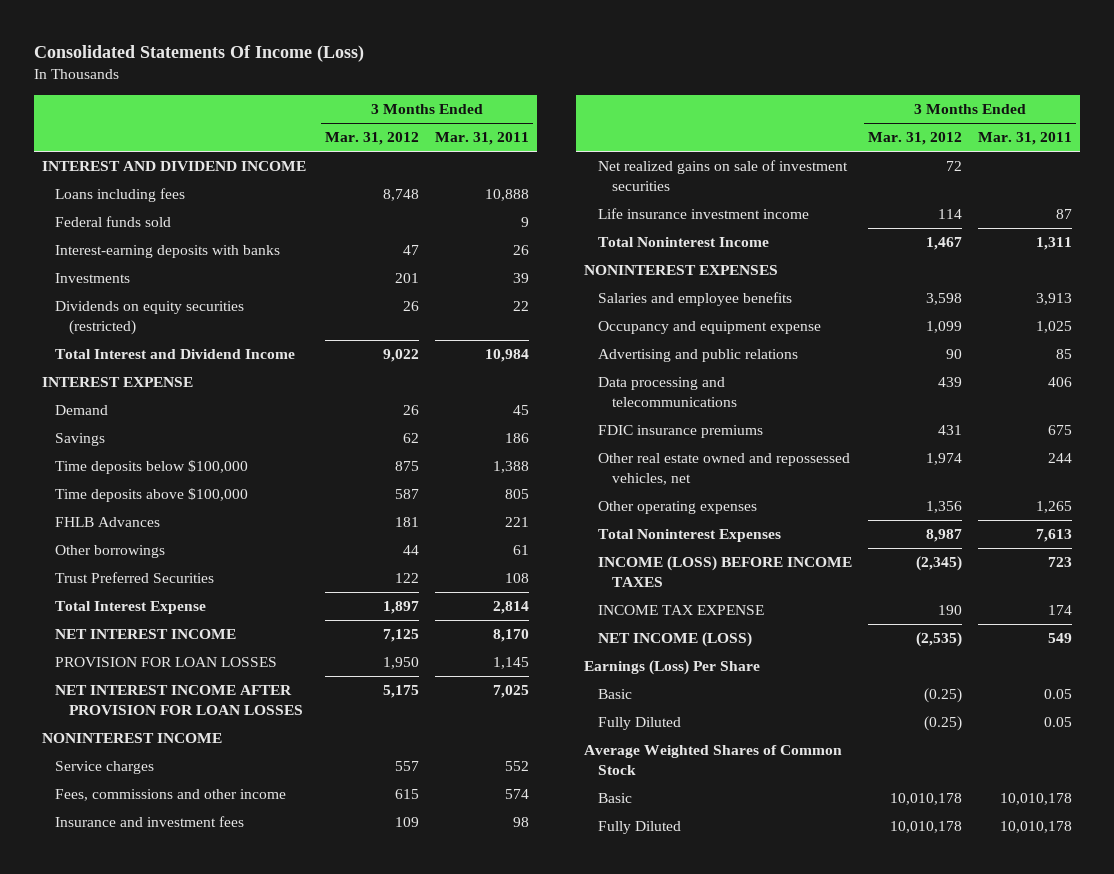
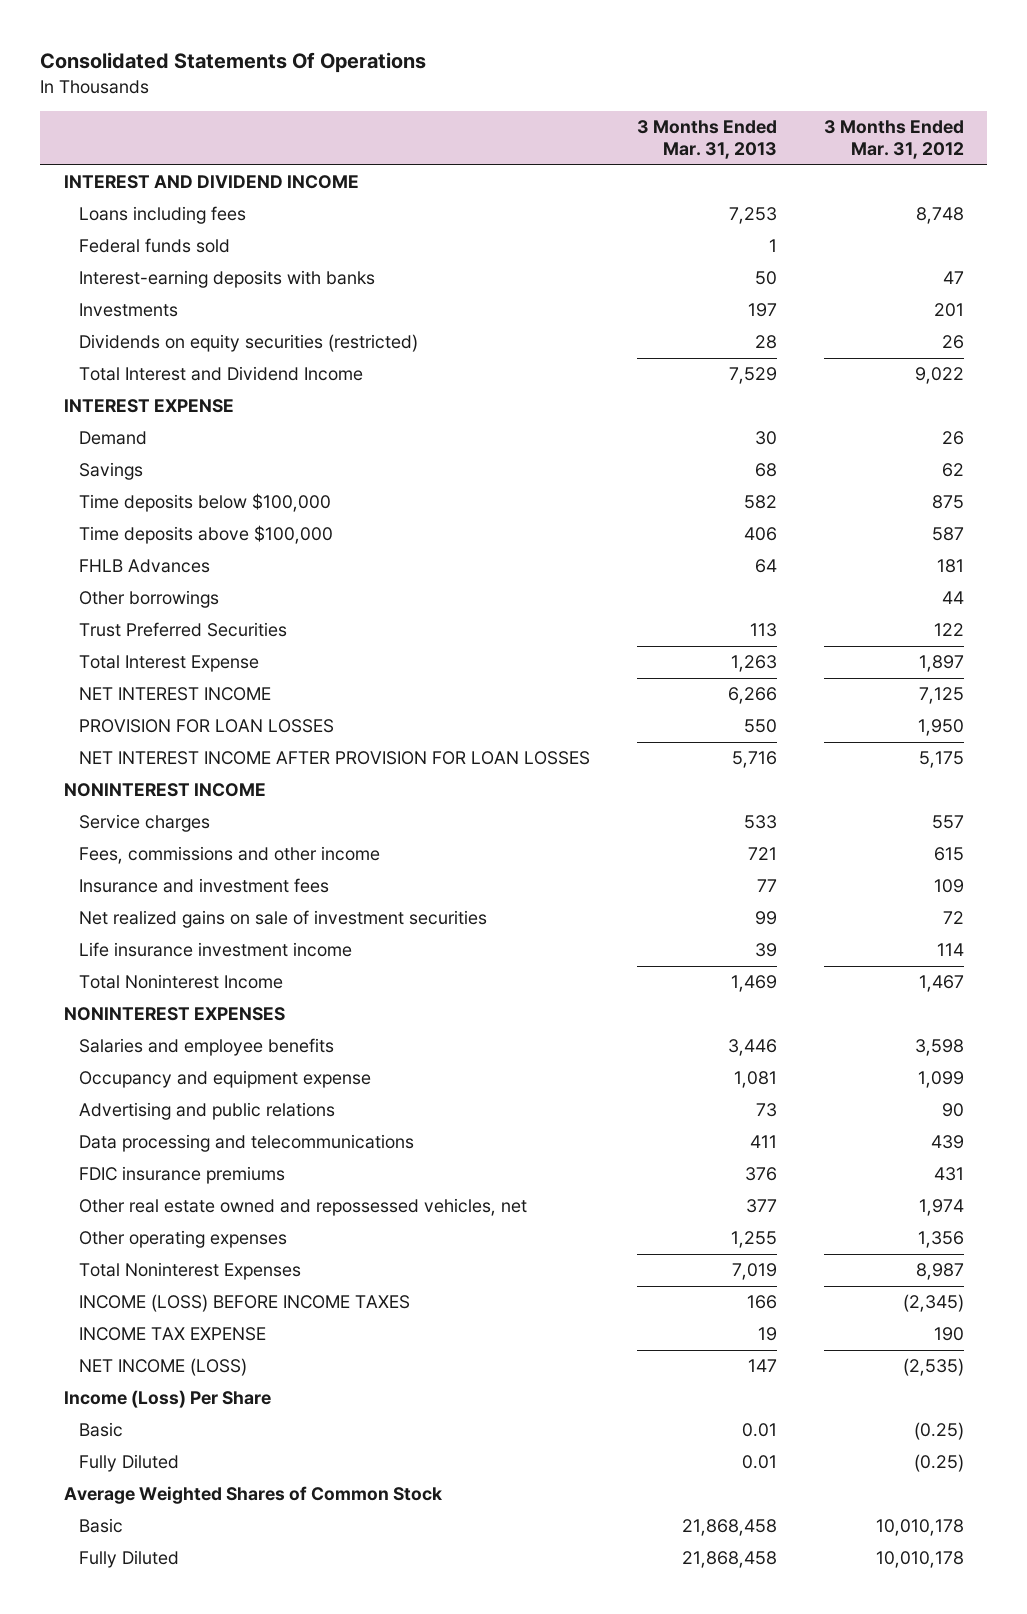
[33,44,364,62] Consolidated Statements Of Income (Loss) -> [40,52,427,74] Consolidated Statements Of Operations
[435,132,530,146] Mar. 31, 2011 -> none
none -> [637,120,778,160] 3 Months Ended Mar. 31, 2013
[584,660,761,676] Earnings (Loss) Per Share -> [63,1390,271,1409] Income (Loss) Per Share

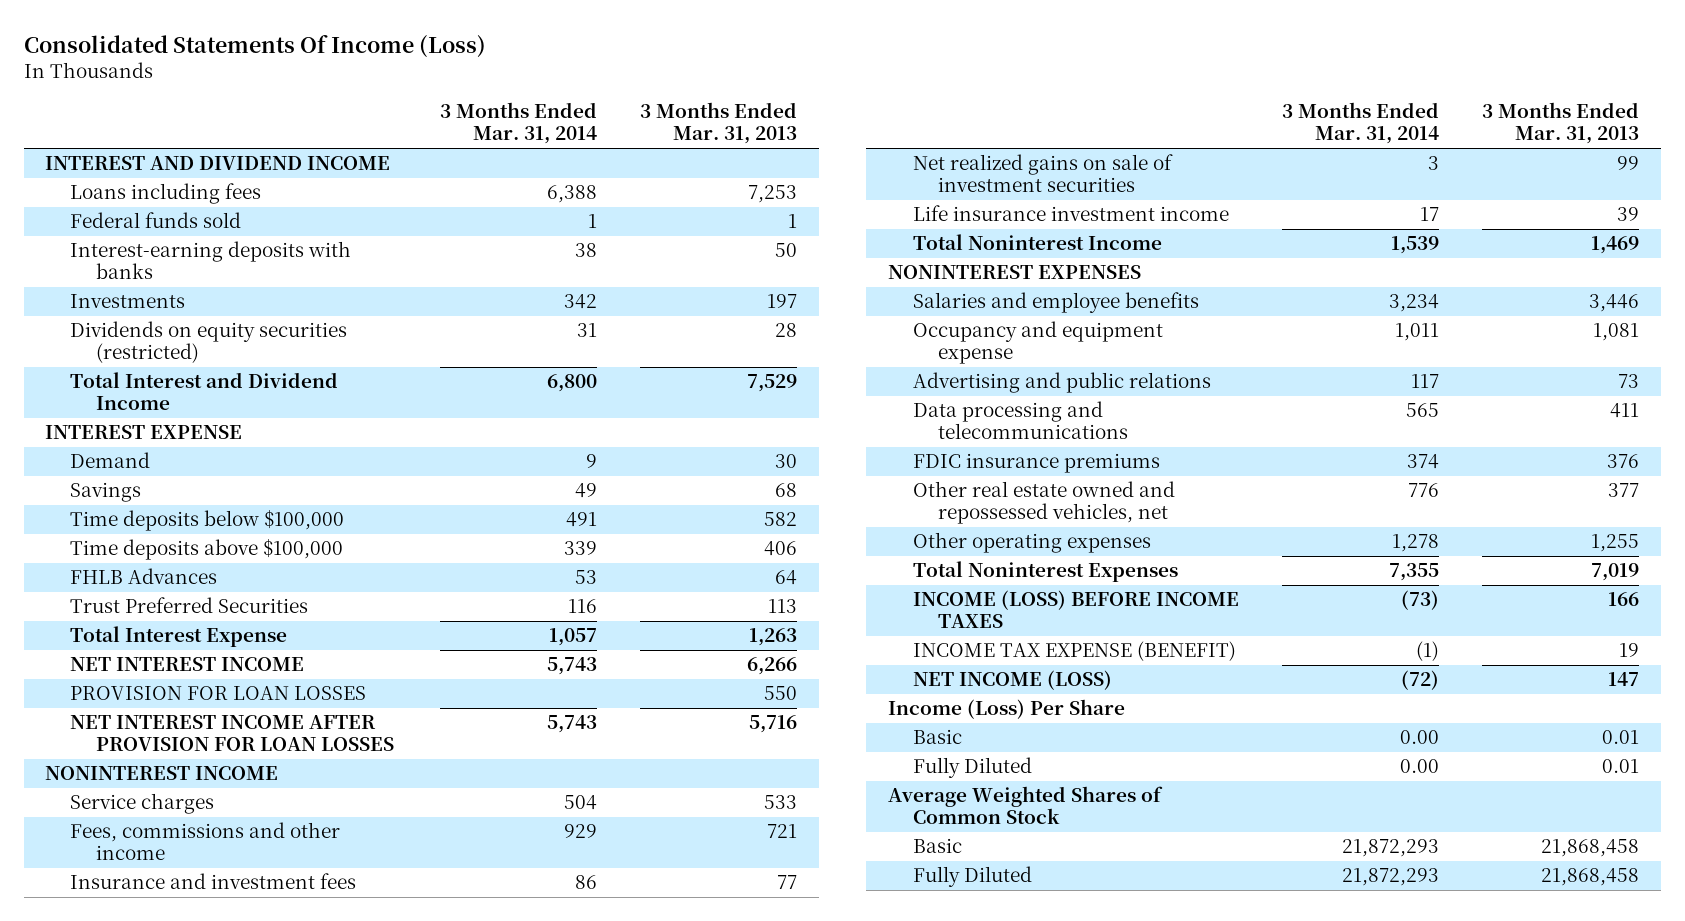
[40,52,427,74] Consolidated Statements Of Operations -> [23,34,486,58] Consolidated Statements Of Income (Loss)
[823,120,964,160] 3 Months Ended Mar. 31, 2012 -> none
none -> [439,102,597,145] 3 Months Ended Mar. 31, 2014
[79,590,220,609] Other borrowings -> none
[79,1327,267,1342] INCOME TAX EXPENSE -> [912,641,1236,662] INCOME TAX EXPENSE (BENEFIT)

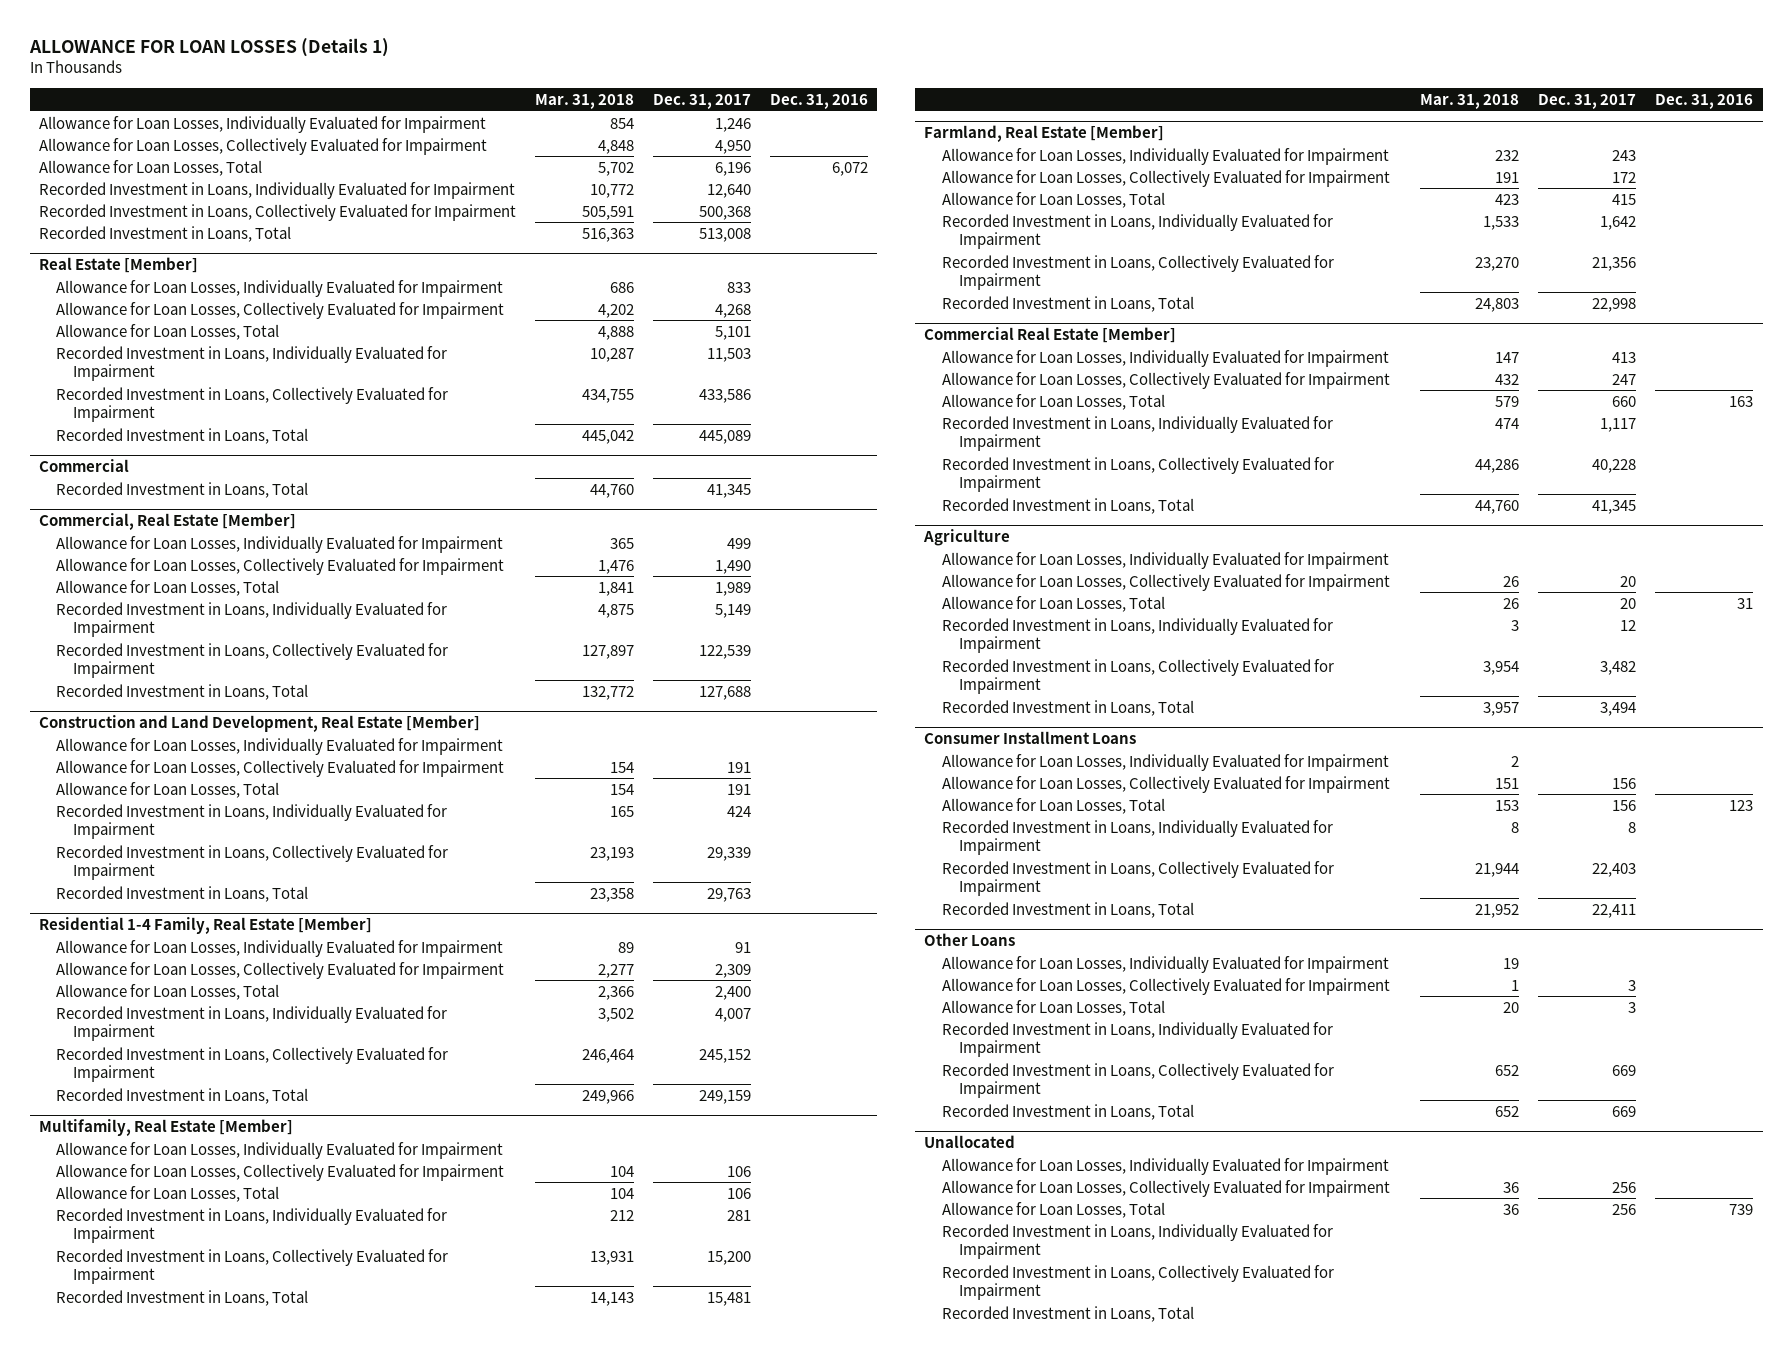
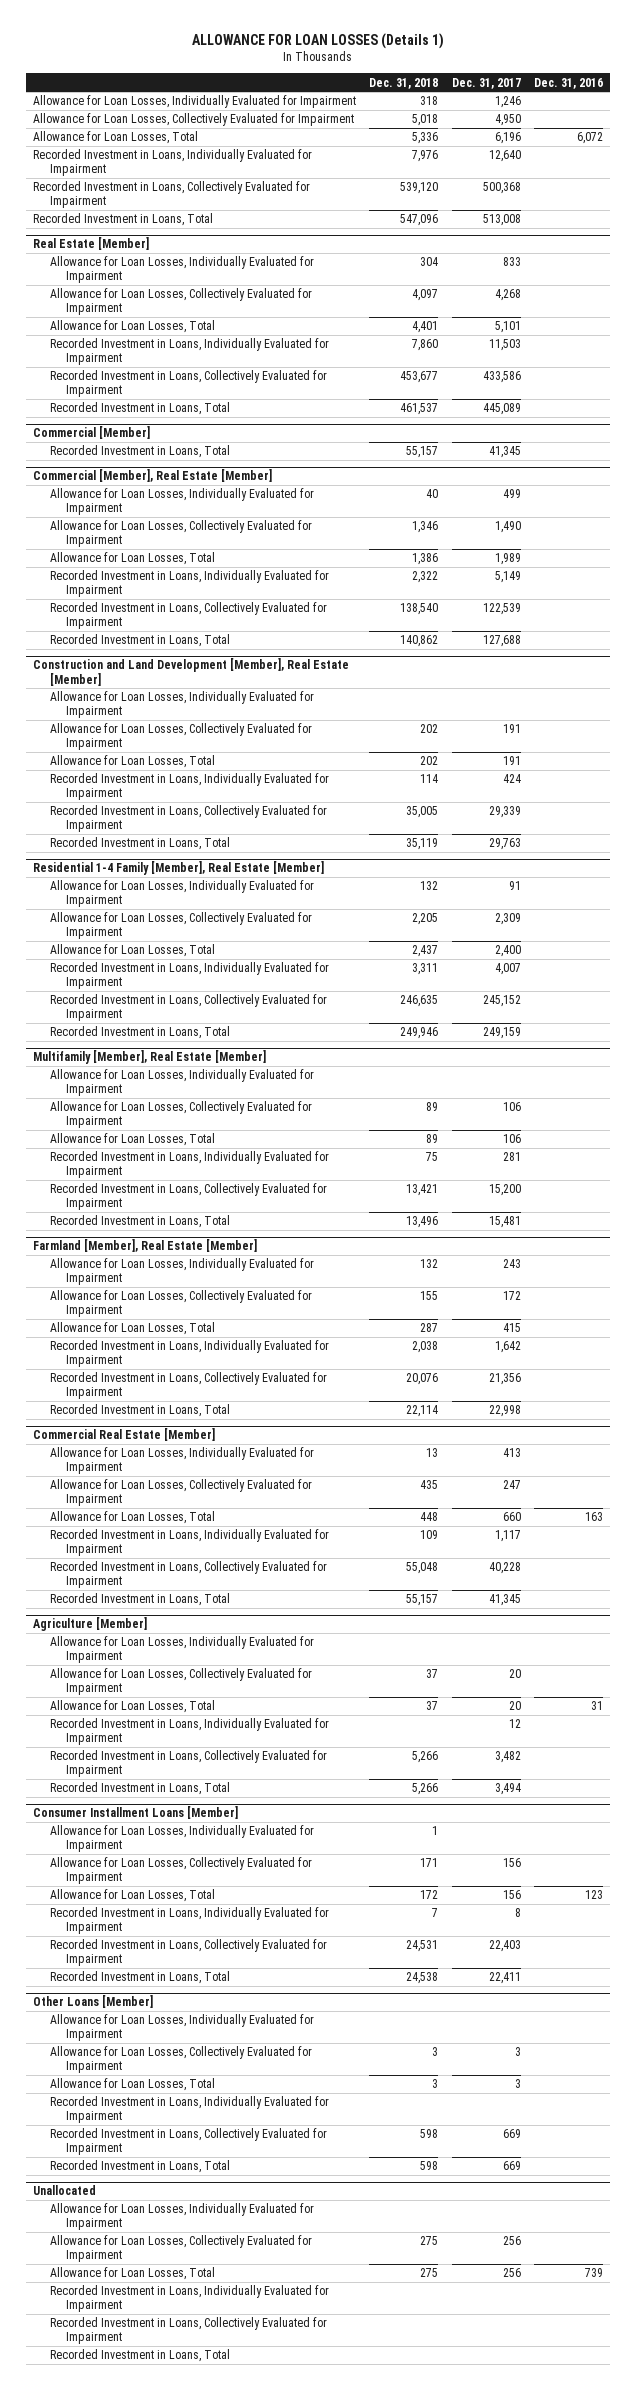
[535,93,635,109] Mar. 31, 2018 -> none
none -> [369,77,439,89] Dec. 31, 2018
[39,458,130,472] Commercial -> [32,426,150,440] Commercial [Member]
[39,512,297,530] Commercial, Real Estate [Member] -> [32,469,272,483] Commercial [Member], Real Estate [Member]
[39,714,481,732] Construction and Land Development, Real Estate [Member] -> [32,658,349,686] Construction and Land Development [Member], Real Estate [Member]
[39,916,373,934] Residential 1-4 Family, Real Estate [Member] -> [32,861,324,876] Residential 1-4 Family [Member], Real Estate [Member]
[39,1118,294,1136] Multifamily, Real Estate [Member] -> [32,1050,266,1065] Multifamily [Member], Real Estate [Member]
[924,124,1165,142] Farmland, Real Estate [Member] -> [32,1239,257,1253] Farmland [Member], Real Estate [Member]
[923,528,1011,546] Agriculture -> [32,1617,147,1632] Agriculture [Member]
[924,730,1137,744] Consumer Installment Loans -> [32,1806,238,1820] Consumer Installment Loans [Member]
[924,932,1016,946] Other Loans -> [32,1995,153,2009] Other Loans [Member]

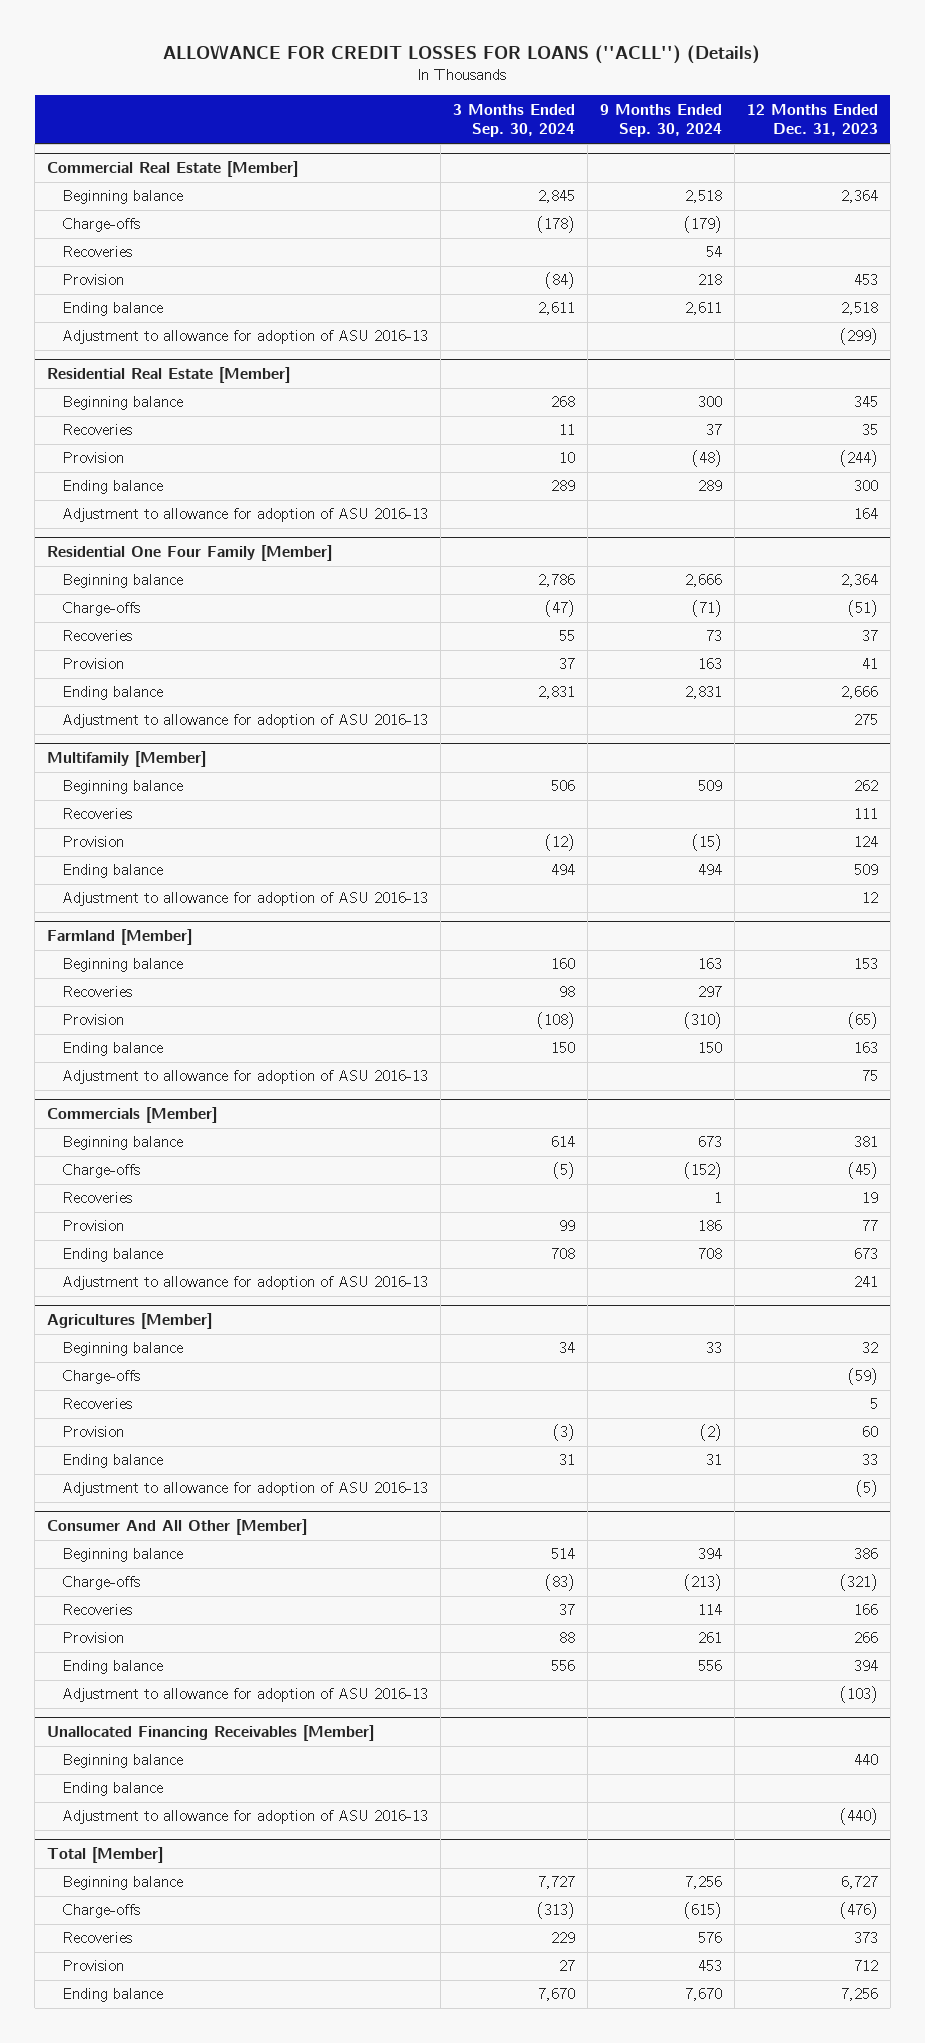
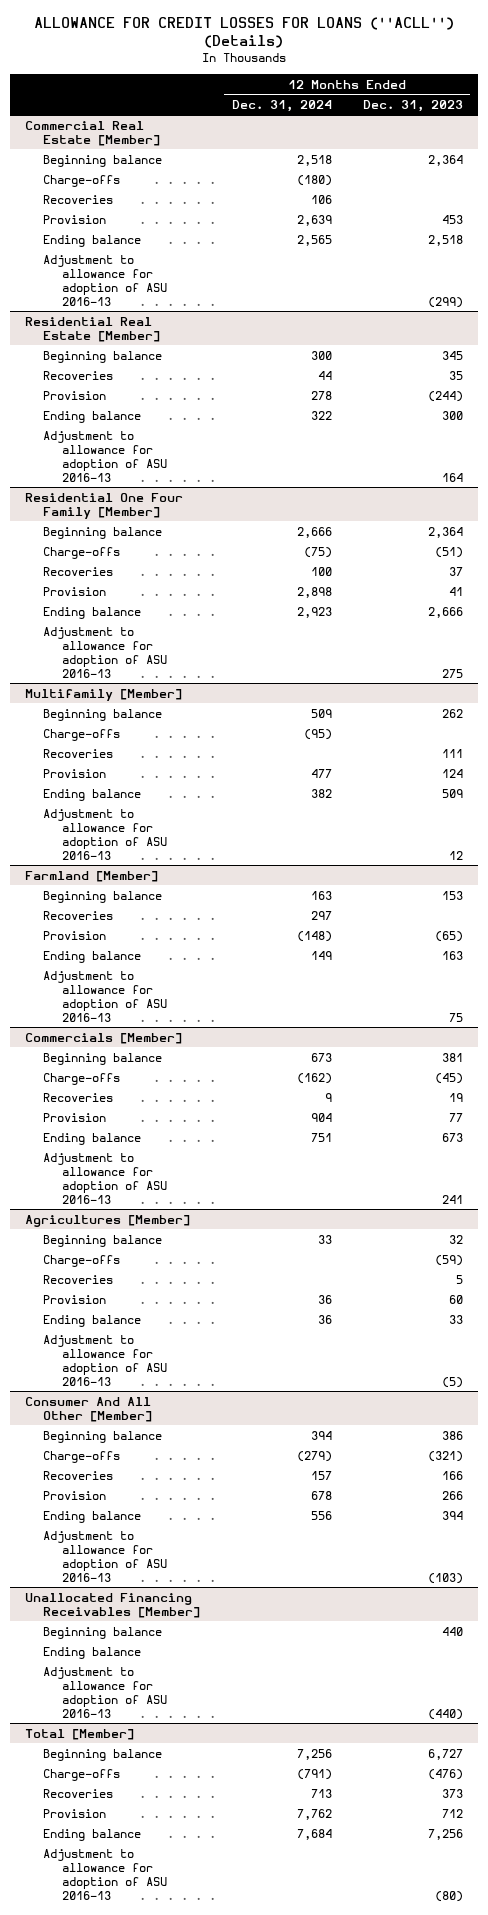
[453,103,576,138] 3 Months Ended Sep. 30, 2024 -> none
[599,103,722,138] 9 Months Ended Sep. 30, 2024 -> none
none -> [231,99,332,112] Dec. 31, 2024
none -> [43,728,121,741] Charge-offs
none -> [43,1848,167,1900] Adjustment to allowance for adoption of ASU 2016-13

